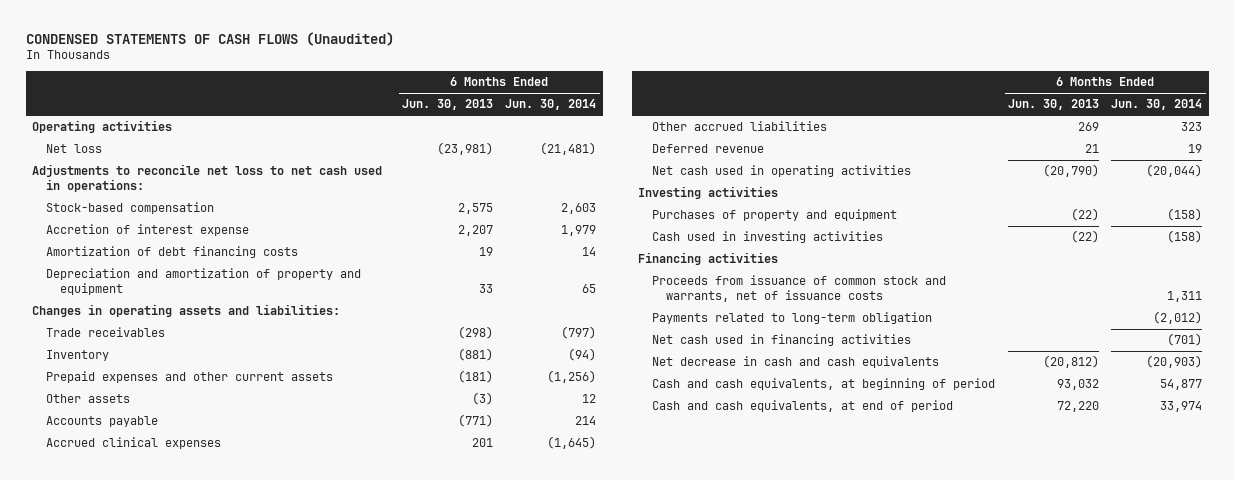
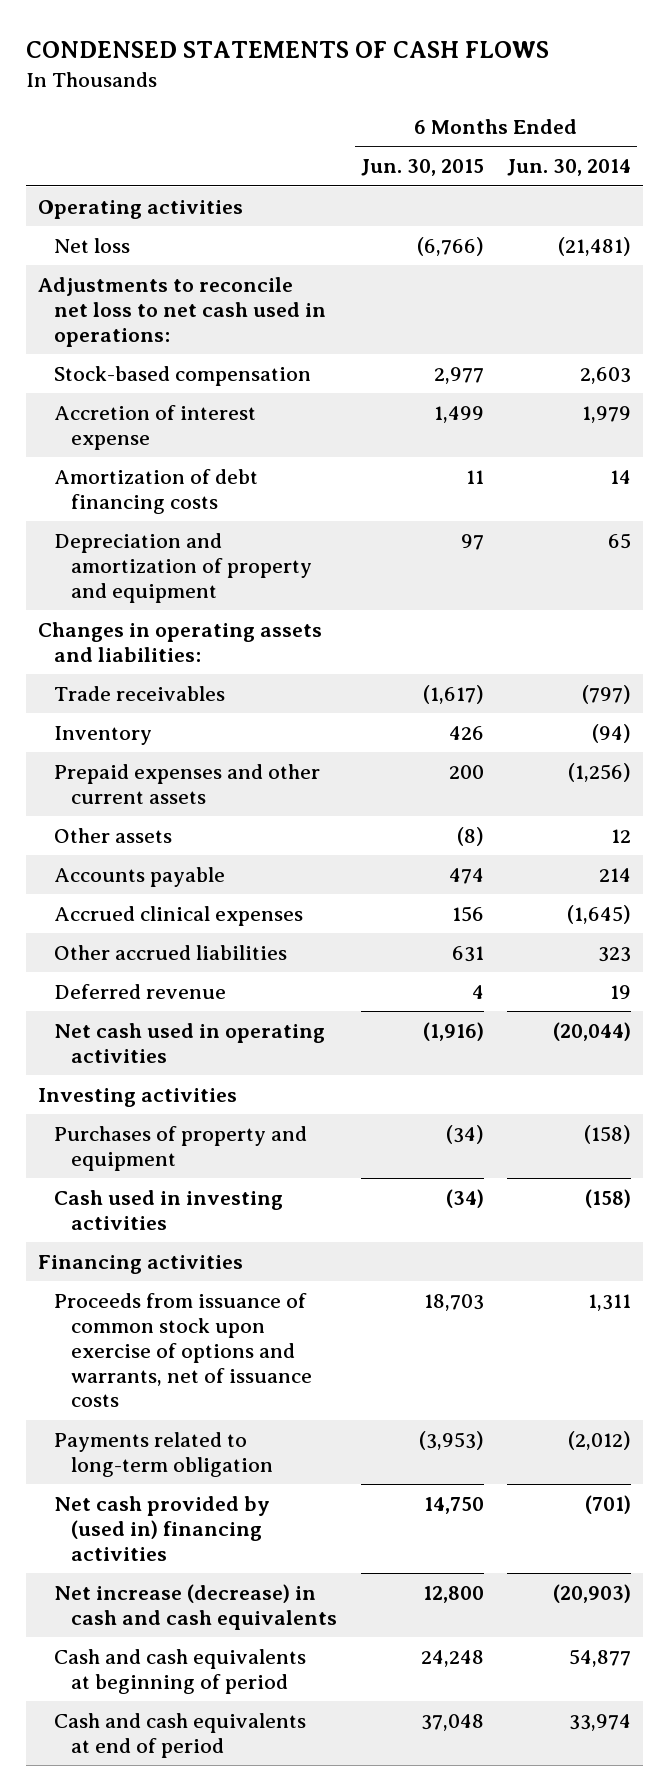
[25,31,394,46] CONDENSED STATEMENTS OF CASH FLOWS (Unaudited) -> [26,41,550,59] CONDENSED STATEMENTS OF CASH FLOWS
[401,99,493,111] Jun. 30, 2013 -> none
none -> [360,159,484,177] Jun. 30, 2015
[651,275,946,303] Proceeds from issuance of common stock and warrants, net of issuance costs -> [54,1292,312,1408] Proceeds from issuance of common stock upon exercise of options and warrants, net of issuance costs
[651,334,911,347] Net cash used in financing activities -> [54,1495,271,1561] Net cash provided by (used in) financing activities
[651,356,939,369] Net decrease in cash and cash equivalents -> [54,1583,337,1630] Net increase (decrease) in cash and cash equivalents
[651,378,995,391] Cash and cash equivalents, at beginning of period -> [54,1648,307,1694] Cash and cash equivalents at beginning of period
[651,400,953,413] Cash and cash equivalents, at end of period -> [54,1712,307,1758] Cash and cash equivalents at end of period

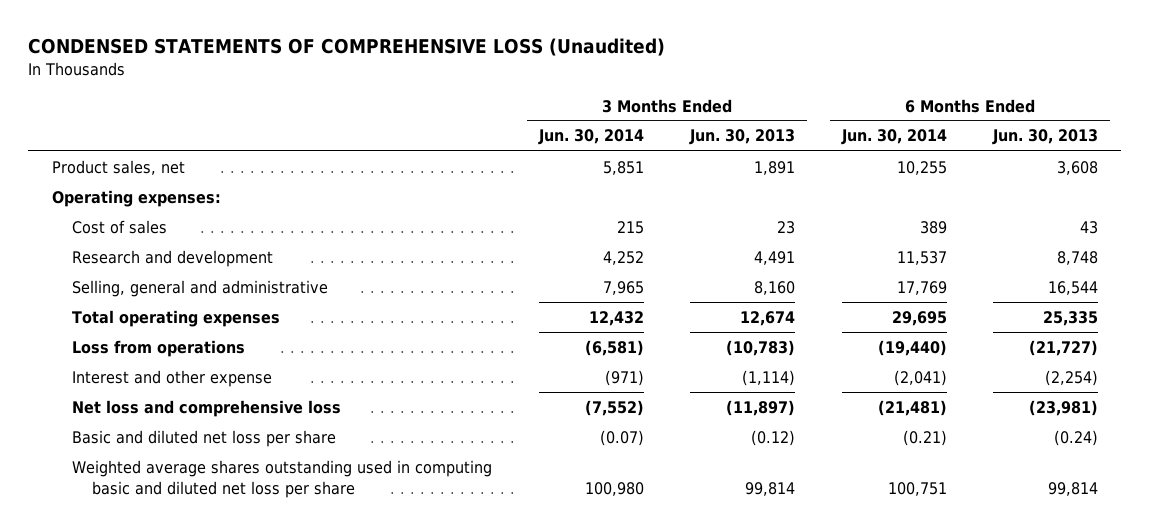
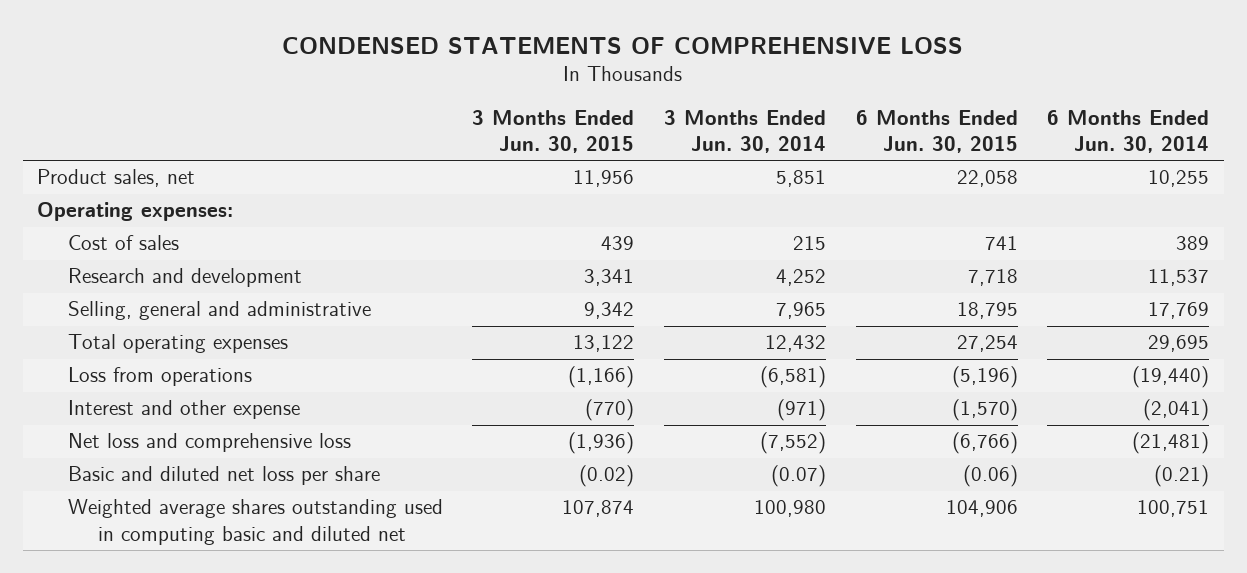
[28,38,666,57] CONDENSED STATEMENTS OF COMPREHENSIVE LOSS (Unaudited) -> [282,37,964,55] CONDENSED STATEMENTS OF COMPREHENSIVE LOSS
[689,129,796,146] Jun. 30, 2013 -> none
[992,129,1099,146] Jun. 30, 2013 -> none
none -> [472,110,635,154] 3 Months Ended Jun. 30, 2015
none -> [855,110,1018,154] 6 Months Ended Jun. 30, 2015
[71,459,492,498] Weighted average shares outstanding used in computing basic and diluted net loss per share -> [67,499,443,545] Weighted average shares outstanding used in computing basic and diluted net

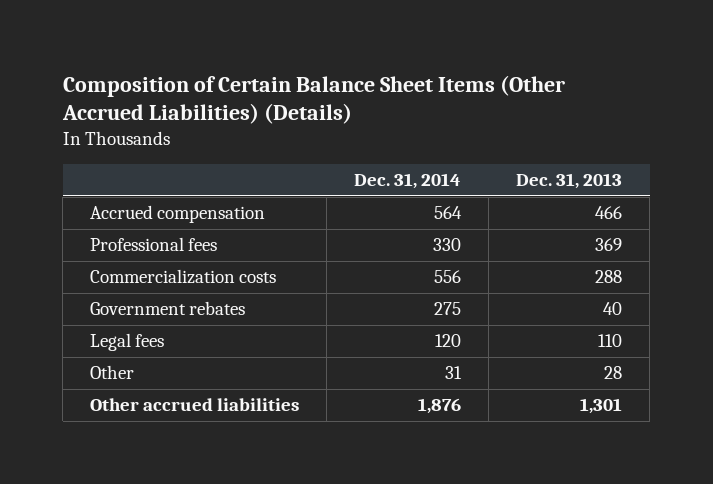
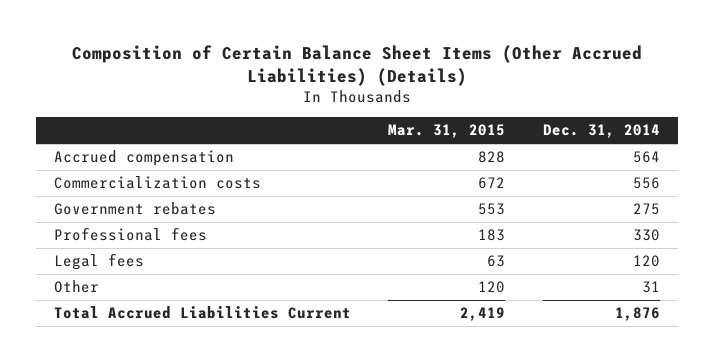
[516,173,623,190] Dec. 31, 2013 -> none
none -> [388,124,506,139] Mar. 31, 2015
[90,237,218,252] Professional fees -> [54,227,208,242] Professional fees
[90,398,300,412] Other accrued liabilities -> [54,306,352,320] Total Accrued Liabilities Current

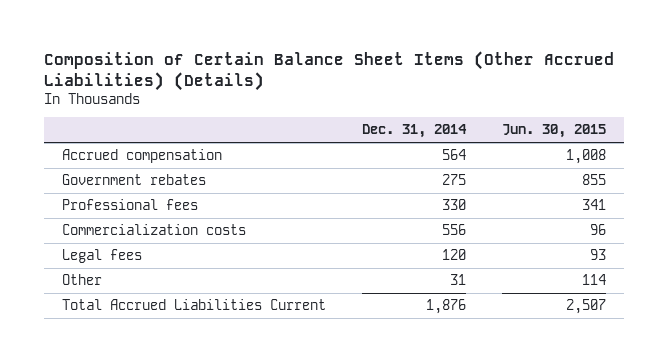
[388,124,506,139] Mar. 31, 2015 -> none
none -> [501,124,606,139] Jun. 30, 2015
[54,176,262,190] Commercialization costs -> [61,224,246,236] Commercialization costs

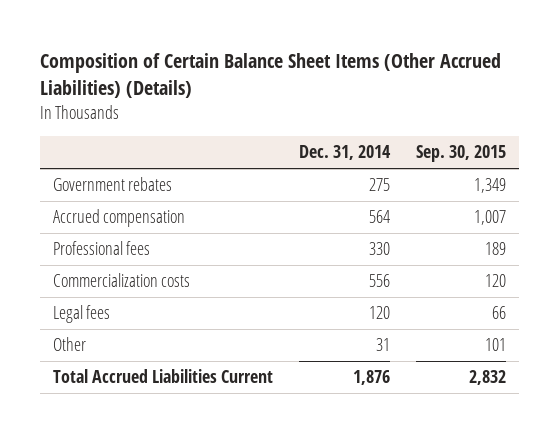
[501,124,606,139] Jun. 30, 2015 -> none
none -> [416,145,507,163] Sep. 30, 2015
[61,149,222,164] Accrued compensation -> [53,209,186,228] Accrued compensation

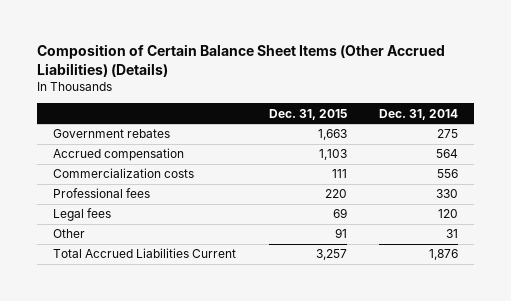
[416,145,507,163] Sep. 30, 2015 -> none
none -> [268,108,347,120] Dec. 31, 2015
[53,241,151,256] Professional fees -> [53,188,151,199] Professional fees

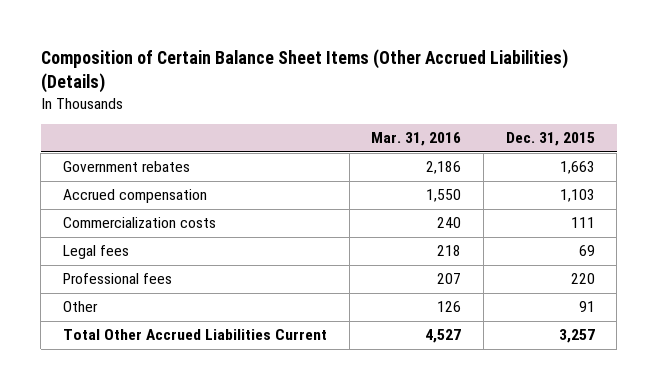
[378,108,458,120] Dec. 31, 2014 -> none
none -> [371,132,462,147] Mar. 31, 2016
[53,188,151,199] Professional fees -> [62,273,172,285] Professional fees
[53,248,237,259] Total Accrued Liabilities Current -> [62,329,327,341] Total Other Accrued Liabilities Current

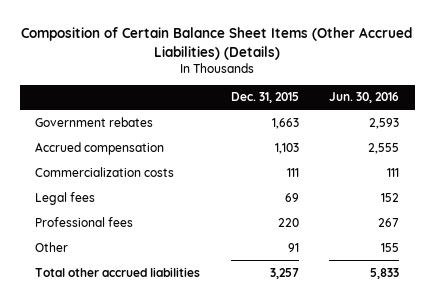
[371,132,462,147] Mar. 31, 2016 -> none
none -> [329,92,400,104] Jun. 30, 2016
[62,329,327,341] Total Other Accrued Liabilities Current -> [35,266,201,277] Total other accrued liabilities

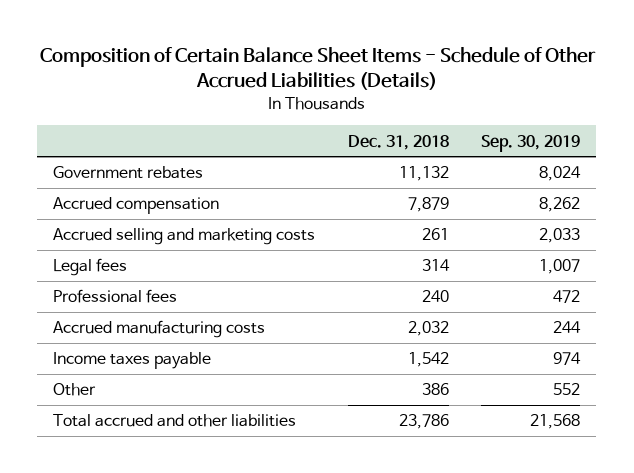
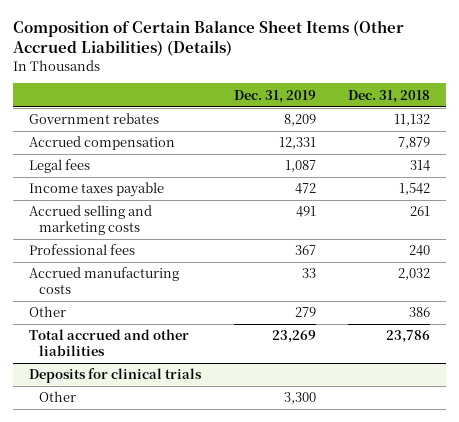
[39,47,596,91] Composition of Certain Balance Sheet Items - Schedule of Other Accrued Liabilities (Details) -> [13,20,405,57] Composition of Certain Balance Sheet Items (Other Accrued Liabilities) (Details)
[481,134,581,152] Sep. 30, 2019 -> none
none -> [233,89,316,103] Dec. 31, 2019
[53,352,212,370] Income taxes payable -> [29,182,165,198] Income taxes payable
[53,228,316,246] Accrued selling and marketing costs -> [29,205,153,235] Accrued selling and marketing costs
none -> [29,368,203,384] Deposits for clinical trials
none -> [39,391,77,403] Other

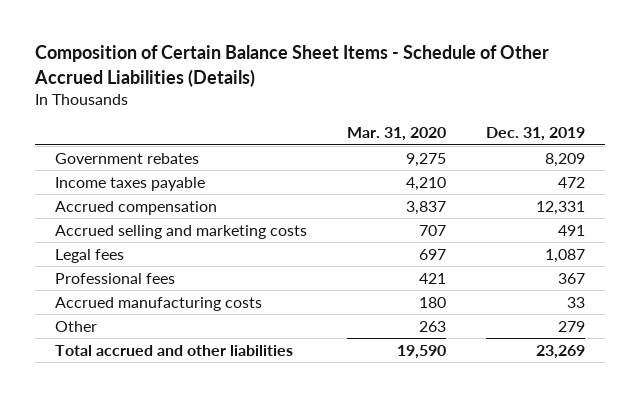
[13,20,405,57] Composition of Certain Balance Sheet Items (Other Accrued Liabilities) (Details) -> [33,45,549,87] Composition of Certain Balance Sheet Items - Schedule of Other Accrued Liabilities (Details)
[347,89,430,103] Dec. 31, 2018 -> none
none -> [346,127,446,142] Mar. 31, 2020
[29,136,176,151] Accrued compensation -> [54,200,217,215] Accrued compensation
[29,159,91,174] Legal fees -> [54,248,124,263] Legal fees
[29,368,203,384] Deposits for clinical trials -> none
[39,391,77,403] Other -> none

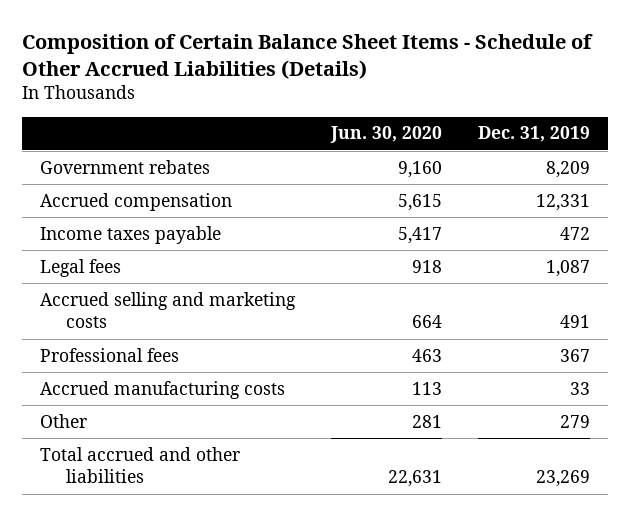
[346,127,446,142] Mar. 31, 2020 -> none
none -> [330,126,443,144] Jun. 30, 2020
[54,176,205,191] Income taxes payable -> [40,225,222,244] Income taxes payable
[54,224,307,239] Accrued selling and marketing costs -> [40,291,297,329] Accrued selling and marketing costs

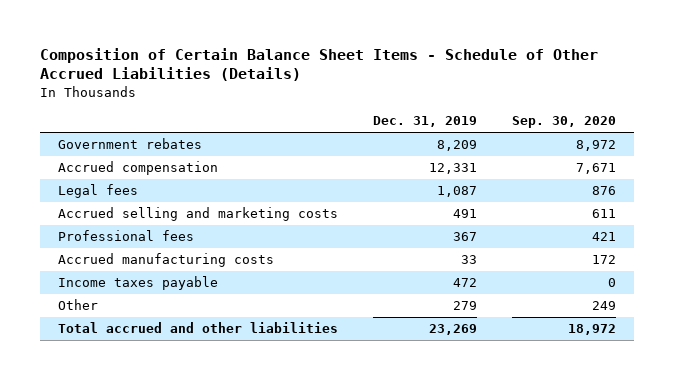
[330,126,443,144] Jun. 30, 2020 -> none
none -> [511,116,616,129] Sep. 30, 2020
[40,225,222,244] Income taxes payable -> [57,276,218,291] Income taxes payable

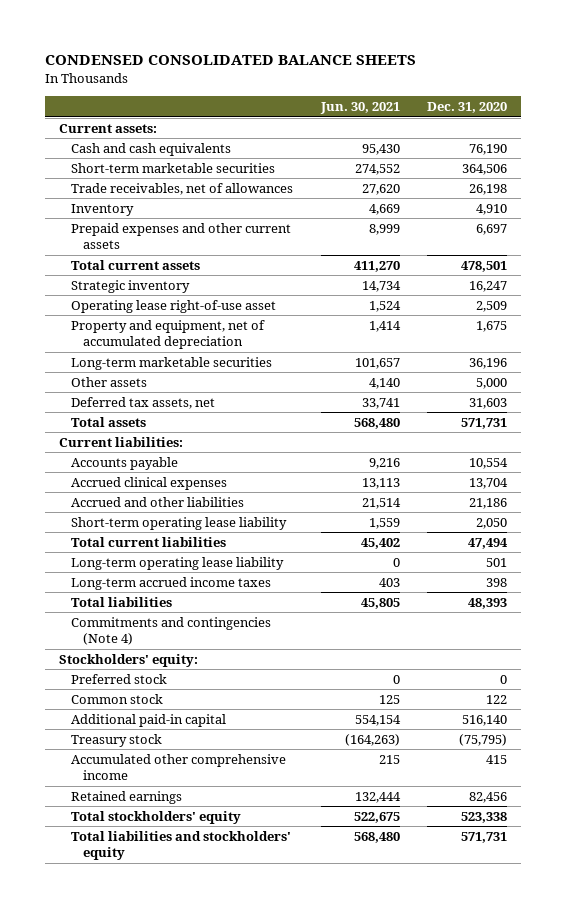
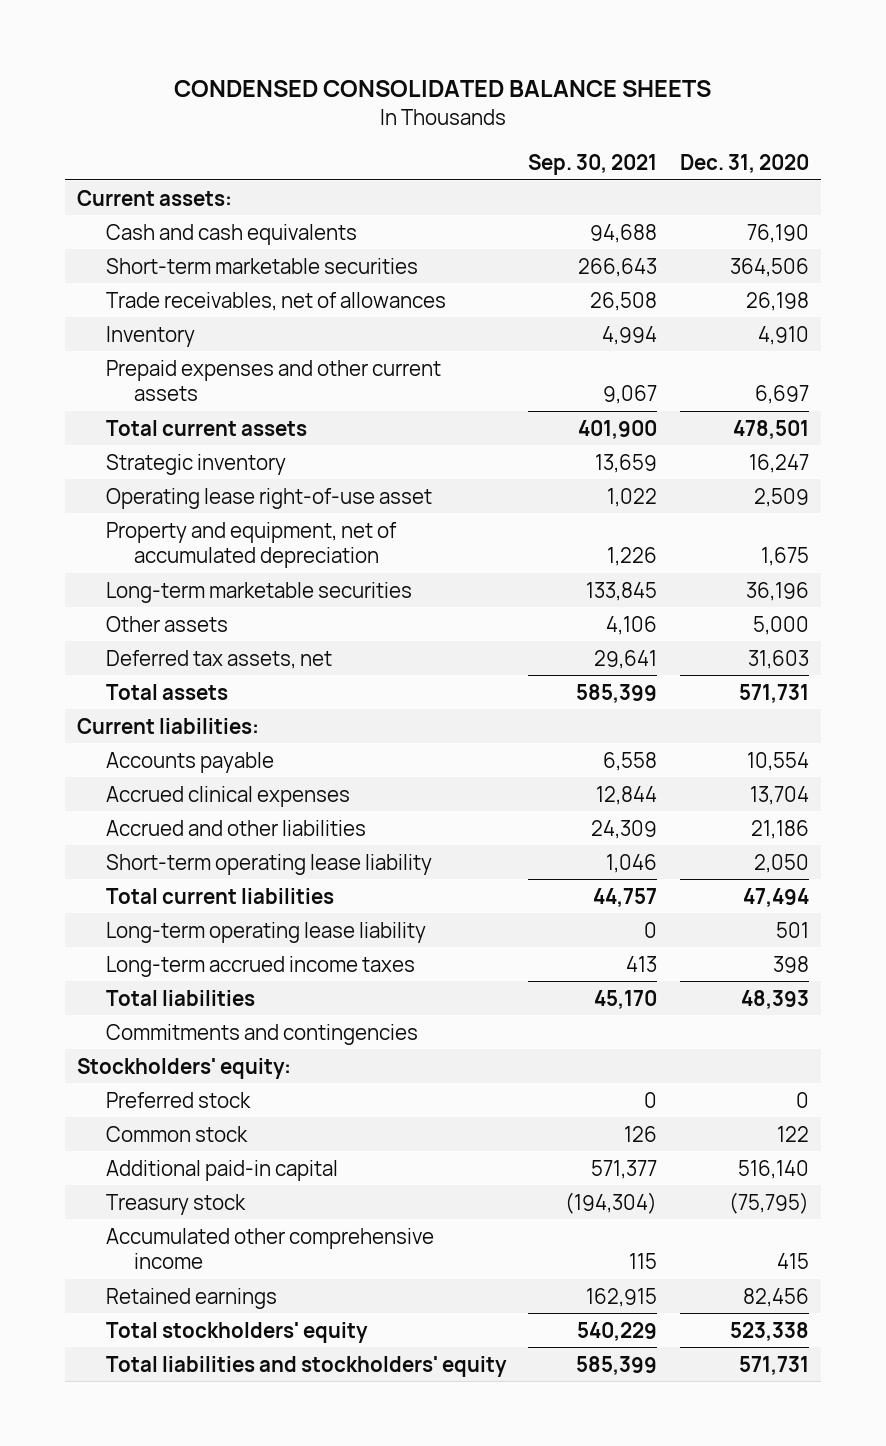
[319,102,400,115] Jun. 30, 2021 -> none
none -> [528,153,658,175] Sep. 30, 2021
[71,616,272,646] Commitments and contingencies (Note 4) -> [105,1023,418,1045] Commitments and contingencies

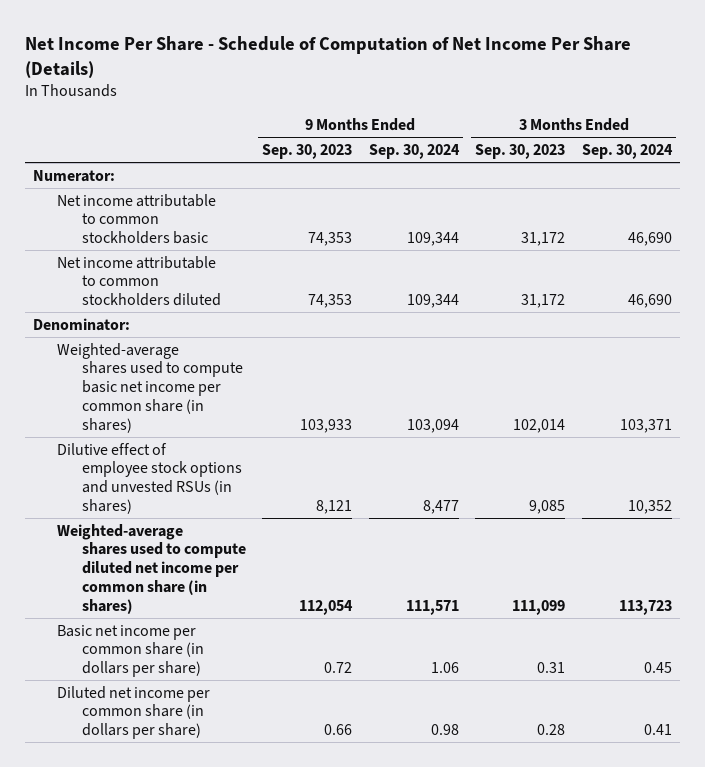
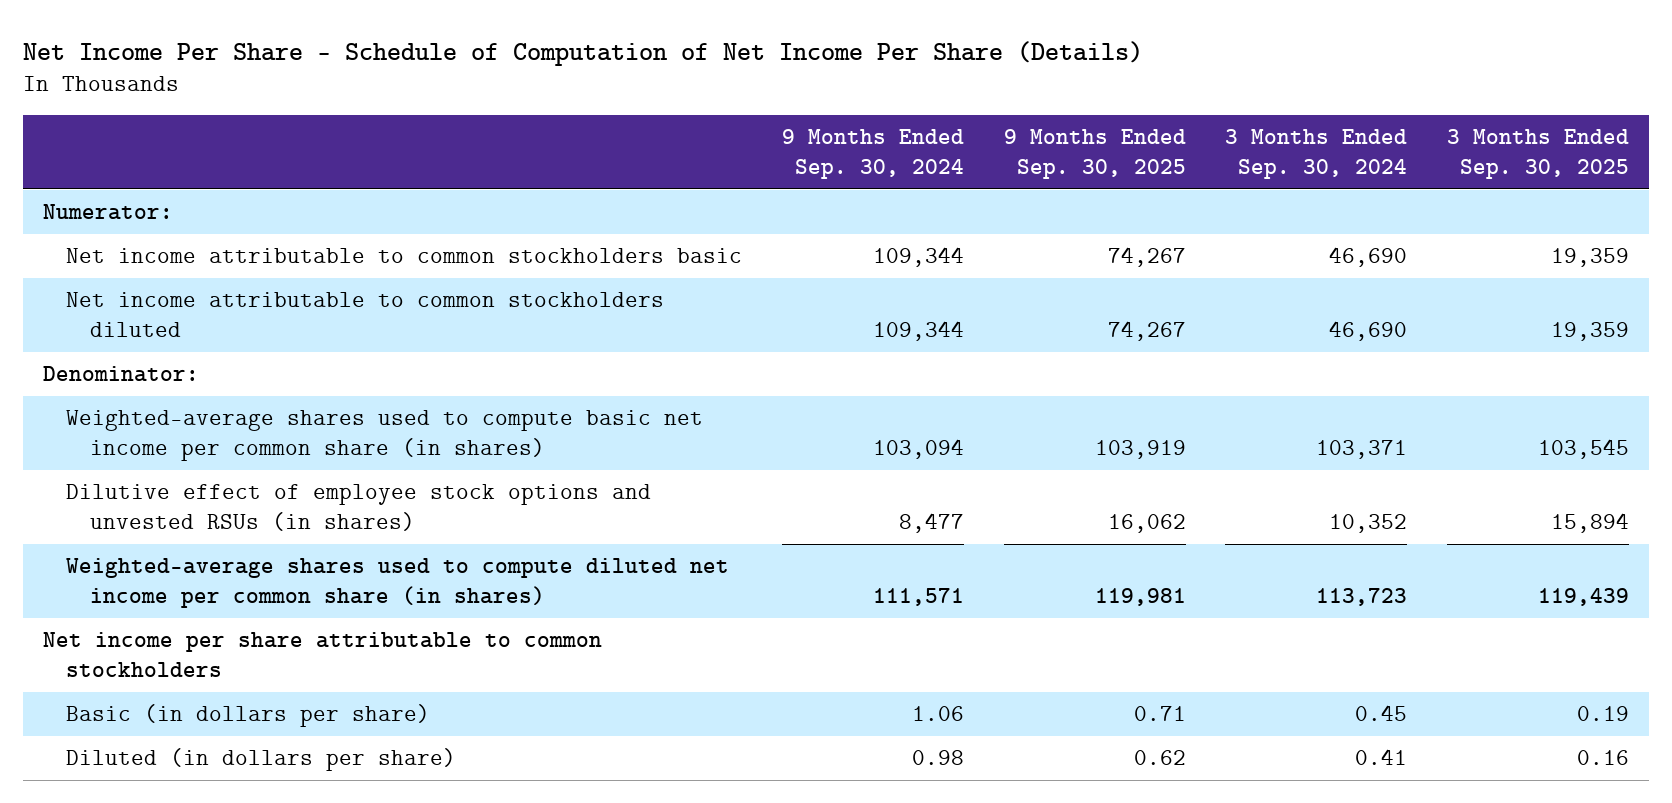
[262,144,353,160] Sep. 30, 2023 -> none
[475,144,566,160] Sep. 30, 2023 -> none
none -> [1003,128,1186,180] 9 Months Ended Sep. 30, 2025
none -> [1446,128,1629,180] 3 Months Ended Sep. 30, 2025
none -> [43,631,603,678] Net income per share attributable to common stockholders
[57,624,204,678] Basic net income per common share (in dollars per share) -> [66,703,431,727] Basic (in dollars per share)
[57,685,211,740] Diluted net income per common share (in dollars per share) -> [66,747,457,771] Diluted (in dollars per share)

